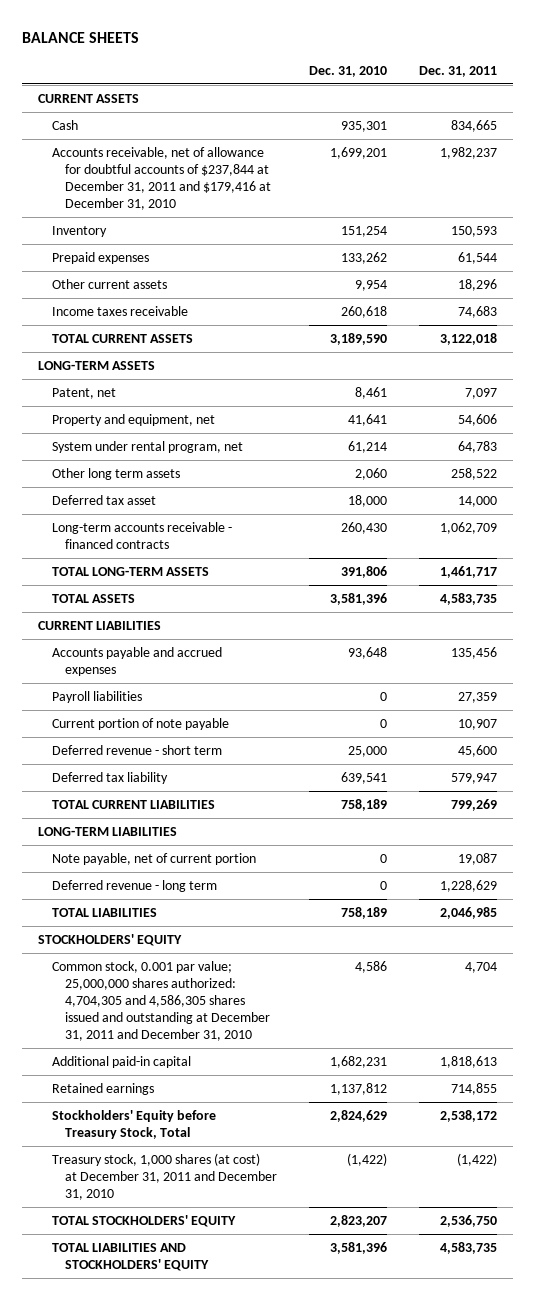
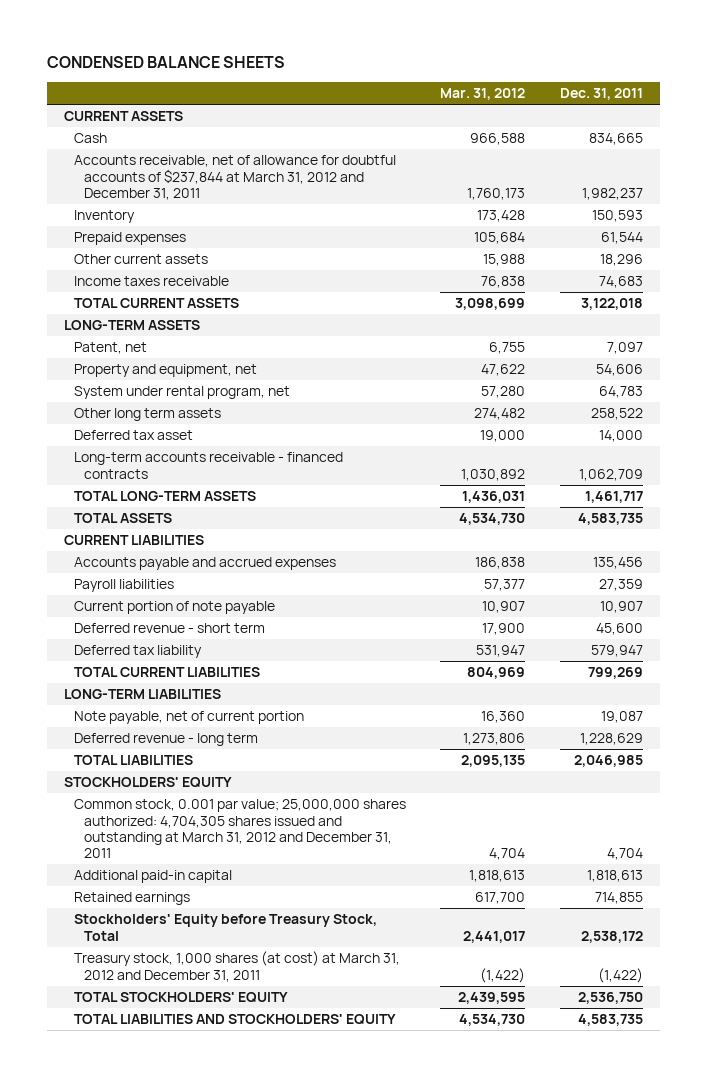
[22,32,140,44] BALANCE SHEETS -> [46,56,285,69] CONDENSED BALANCE SHEETS
[308,65,387,77] Dec. 31, 2010 -> none
none -> [440,88,526,101] Mar. 31, 2012
[51,146,272,210] Accounts receivable, net of allowance for doubtful accounts of $237,844 at December 31, 2011 and $179,416 at December 31, 2010 -> [73,155,396,201] Accounts receivable, net of allowance for doubtful accounts of $237,844 at March 31, 2012 and December 31, 2011
[51,960,271,1041] Common stock, 0.001 par value; 25,000,000 shares authorized: 4,704,305 and 4,586,305 shares issued and outstanding at December 31, 2011 and December 31, 2010 -> [73,799,406,859] Common stock, 0.001 par value; 25,000,000 shares authorized: 4,704,305 shares issued and outstanding at March 31, 2012 and December 31, 2011
[51,1152,278,1200] Treasury stock, 1,000 shares (at cost) at December 31, 2011 and December 31, 2010 -> [73,951,400,982] Treasury stock, 1,000 shares (at cost) at March 31, 2012 and December 31, 2011

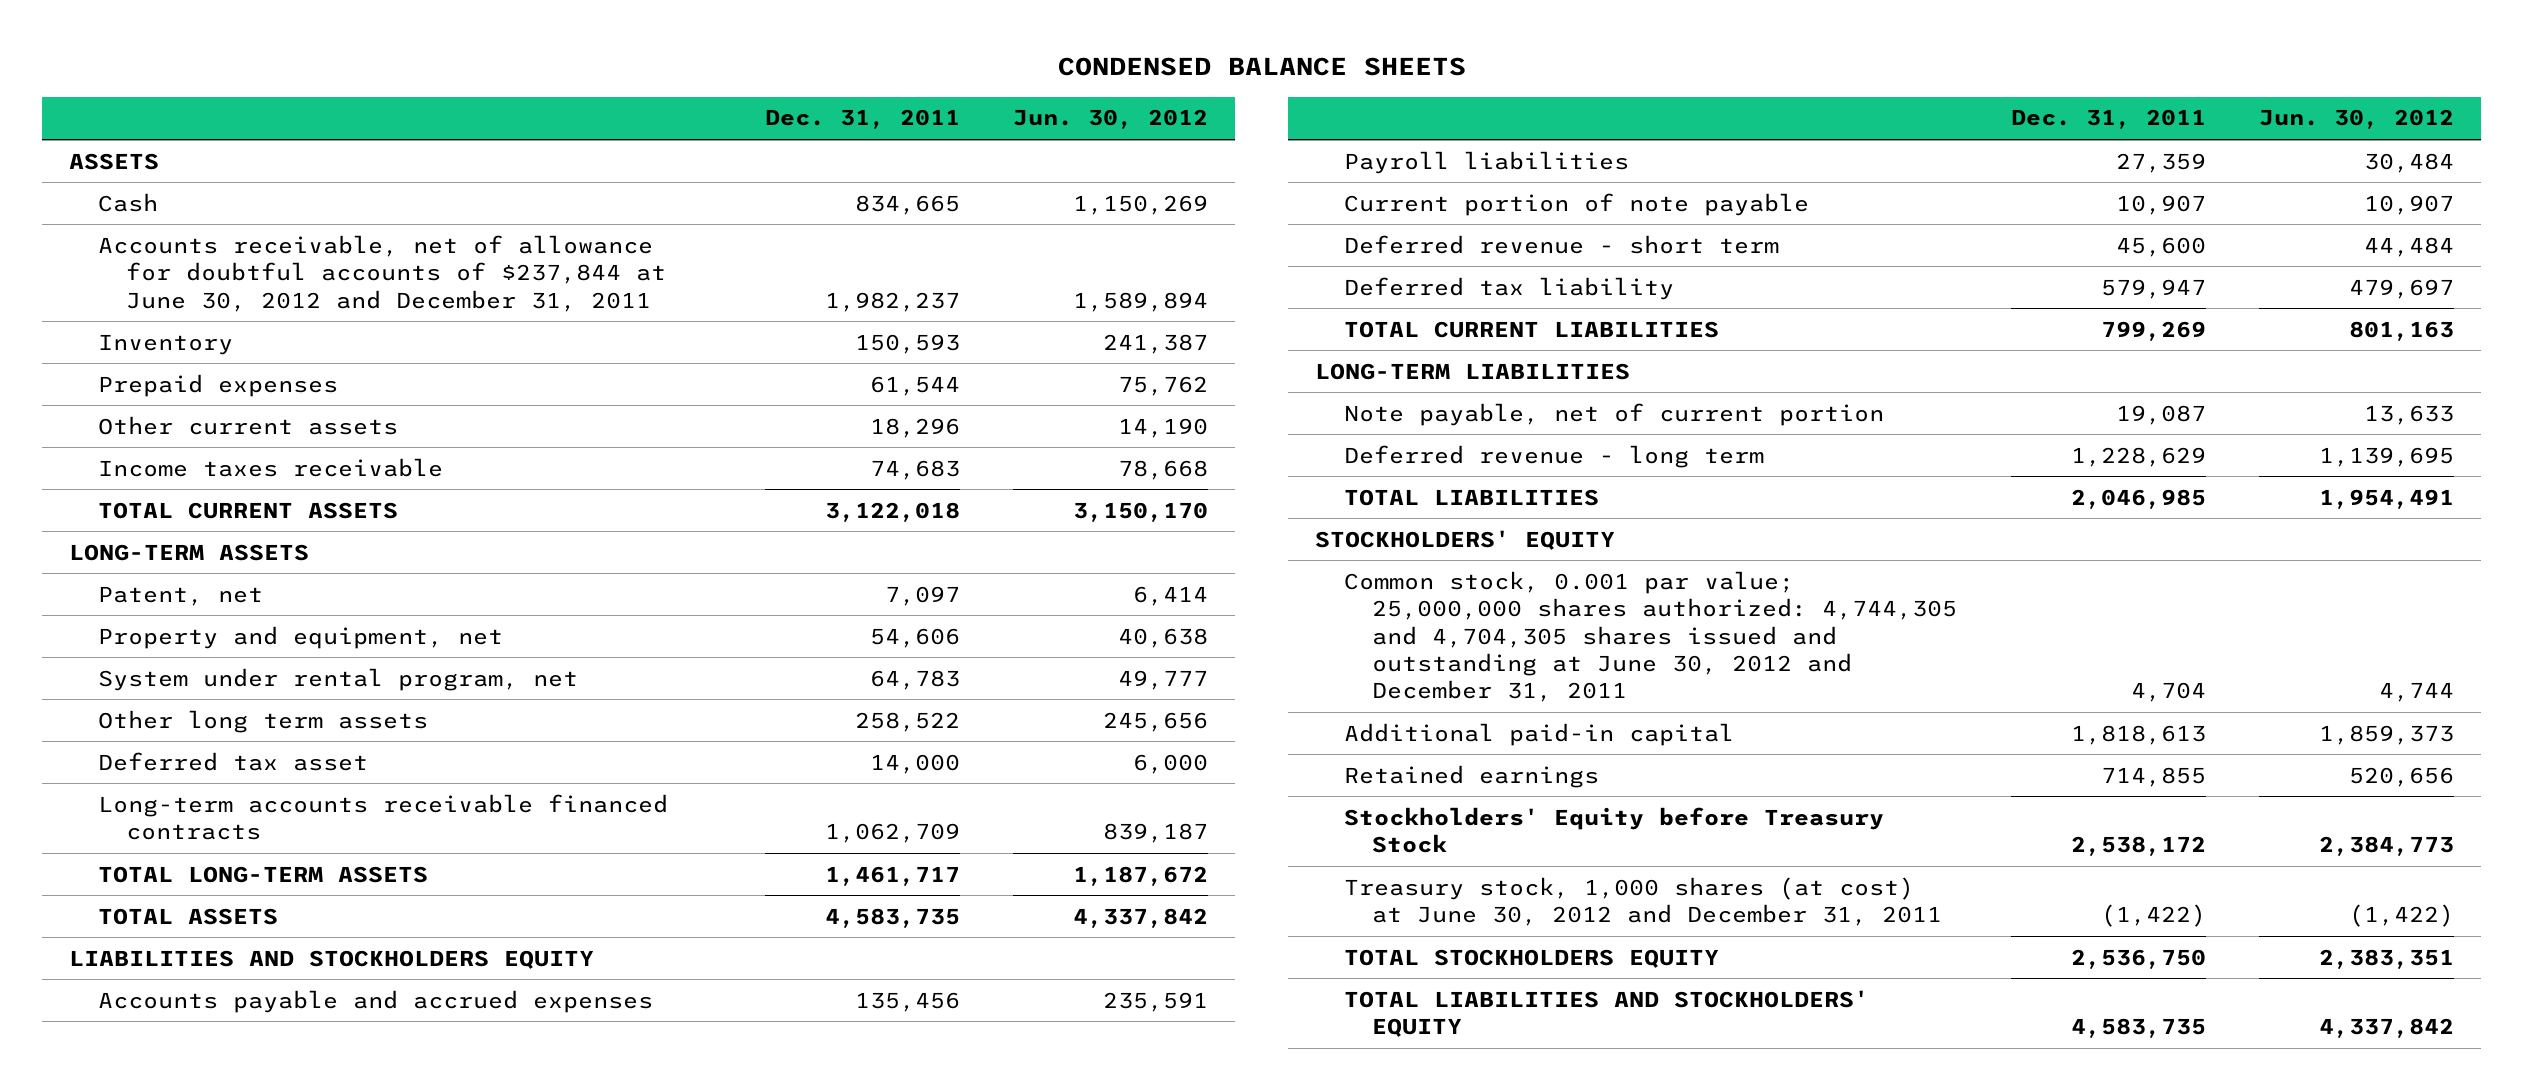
[440,88,526,101] Mar. 31, 2012 -> none
none -> [1013,109,1209,130] Jun. 30, 2012
[63,111,183,122] CURRENT ASSETS -> [69,152,160,170] ASSETS
[73,155,396,201] Accounts receivable, net of allowance for doubtful accounts of $237,844 at March 31, 2012 and December 31, 2011 -> [97,234,667,312] Accounts receivable, net of allowance for doubtful accounts of $237,844 at June 30, 2012 and December 31, 2011
[73,452,343,479] Long-term accounts receivable - financed contracts -> [97,793,668,841] Long-term accounts receivable financed contracts
[63,535,204,546] CURRENT LIABILITIES -> none
none -> [69,949,595,969] LIABILITIES AND STOCKHOLDERS EQUITY
[73,799,406,859] Common stock, 0.001 par value; 25,000,000 shares authorized: 4,704,305 shares issued and outstanding at March 31, 2012 and December 31, 2011 -> [1343,570,1958,703] Common stock, 0.001 par value; 25,000,000 shares authorized: 4,744,305 and 4,704,305 shares issued and outstanding at June 30, 2012 and December 31, 2011
[73,914,377,941] Stockholders' Equity before Treasury Stock, Total -> [1343,806,1884,854] Stockholders' Equity before Treasury Stock
[73,951,400,982] Treasury stock, 1,000 shares (at cost) at March 31, 2012 and December 31, 2011 -> [1343,876,1943,927] Treasury stock, 1,000 shares (at cost) at June 30, 2012 and December 31, 2011
[73,992,288,1004] TOTAL STOCKHOLDERS' EQUITY -> [1343,948,1719,968] TOTAL STOCKHOLDERS EQUITY

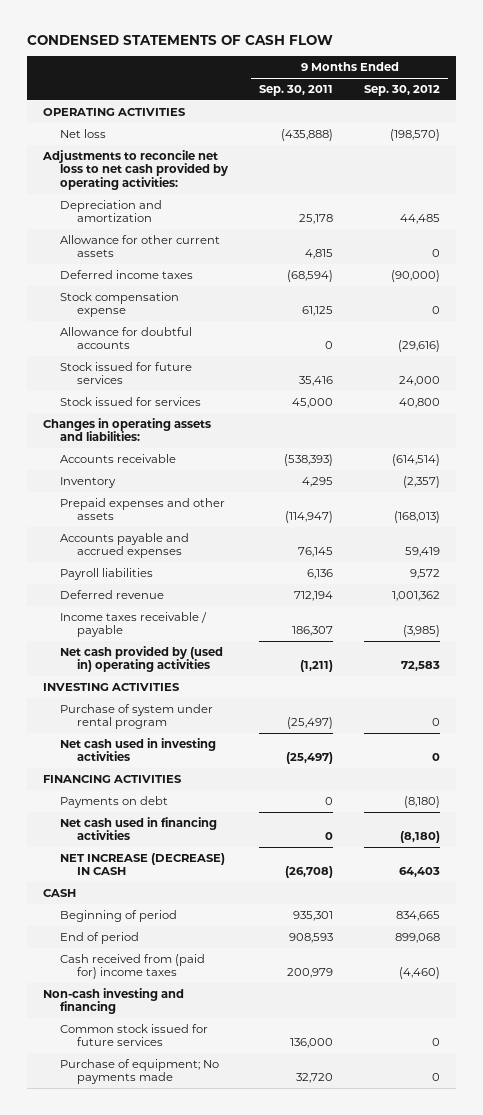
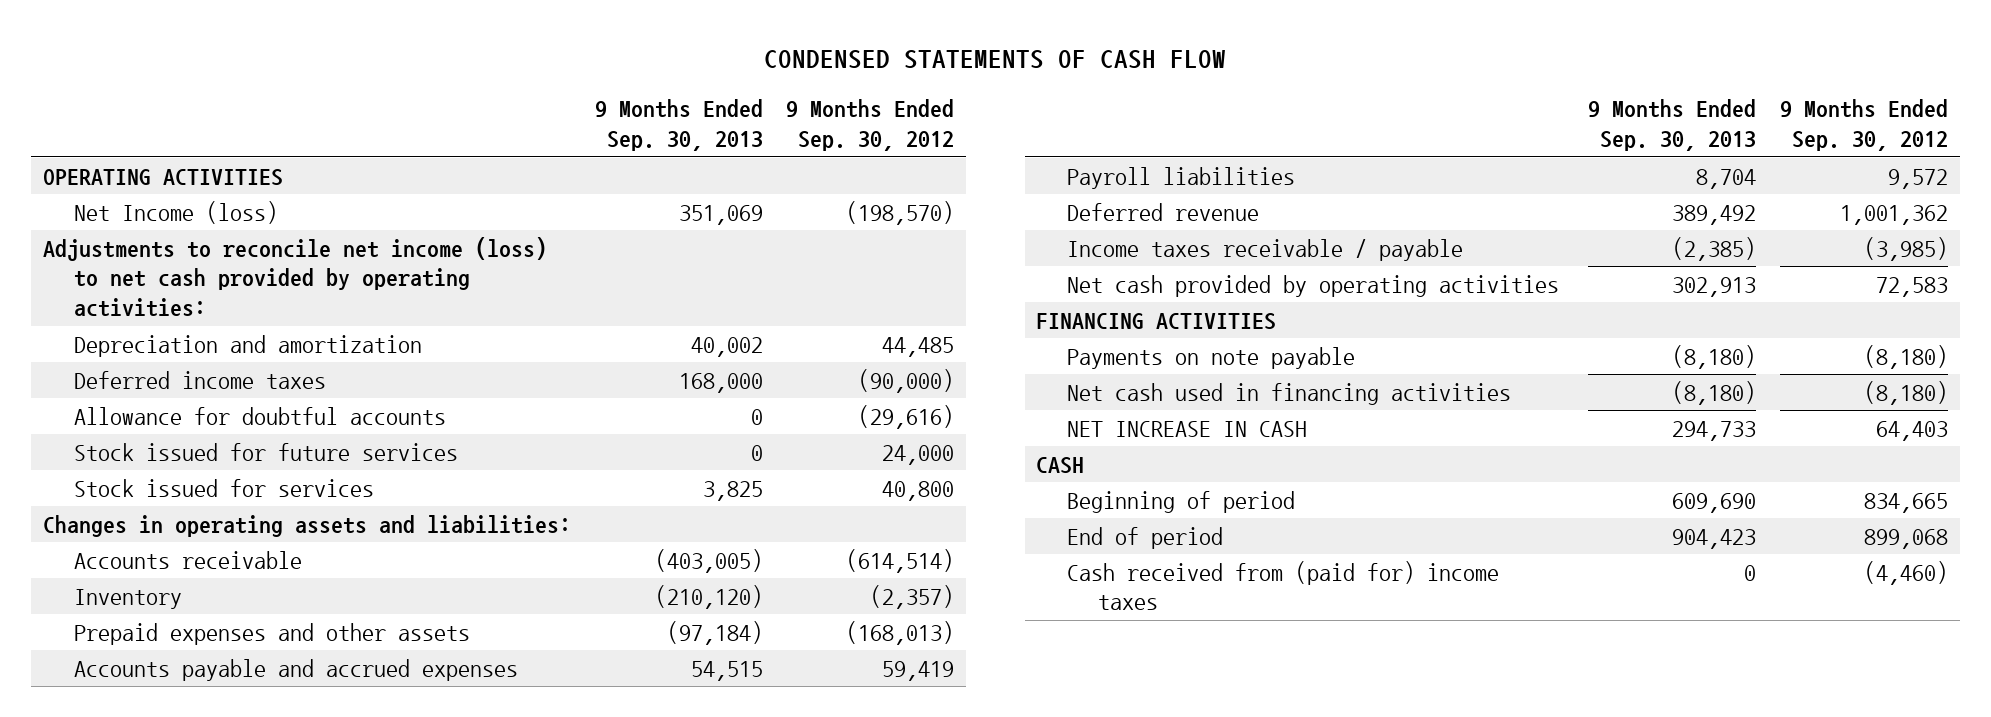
[259,85,334,97] Sep. 30, 2011 -> none
none -> [594,99,763,151] 9 Months Ended Sep. 30, 2013
[59,128,106,138] Net loss -> [73,200,278,224] Net Income (loss)
[41,149,228,190] Adjustments to reconcile net loss to net cash provided by operating activities: -> [42,236,547,317] Adjustments to reconcile net income (loss) to net cash provided by operating activities:
[59,234,220,258] Allowance for other current assets -> none
[59,291,179,318] Stock compensation expense -> none
[42,682,180,691] INVESTING ACTIVITIES -> none
[59,703,213,730] Purchase of system under rental program -> none
[59,737,216,762] Net cash used in investing activities -> none
[59,645,223,673] Net cash provided by (used in) operating activities -> [1067,274,1560,297] Net cash provided by operating activities
[59,795,168,808] Payments on debt -> [1067,346,1356,369] Payments on note payable
[59,852,225,876] NET INCREASE (DECREASE) IN CASH -> [1067,420,1308,437] NET INCREASE IN CASH
[42,987,184,1015] Non-cash investing and financing -> none
[59,1023,208,1047] Common stock issued for future services -> none
[59,1058,219,1085] Purchase of equipment; No payments made -> none

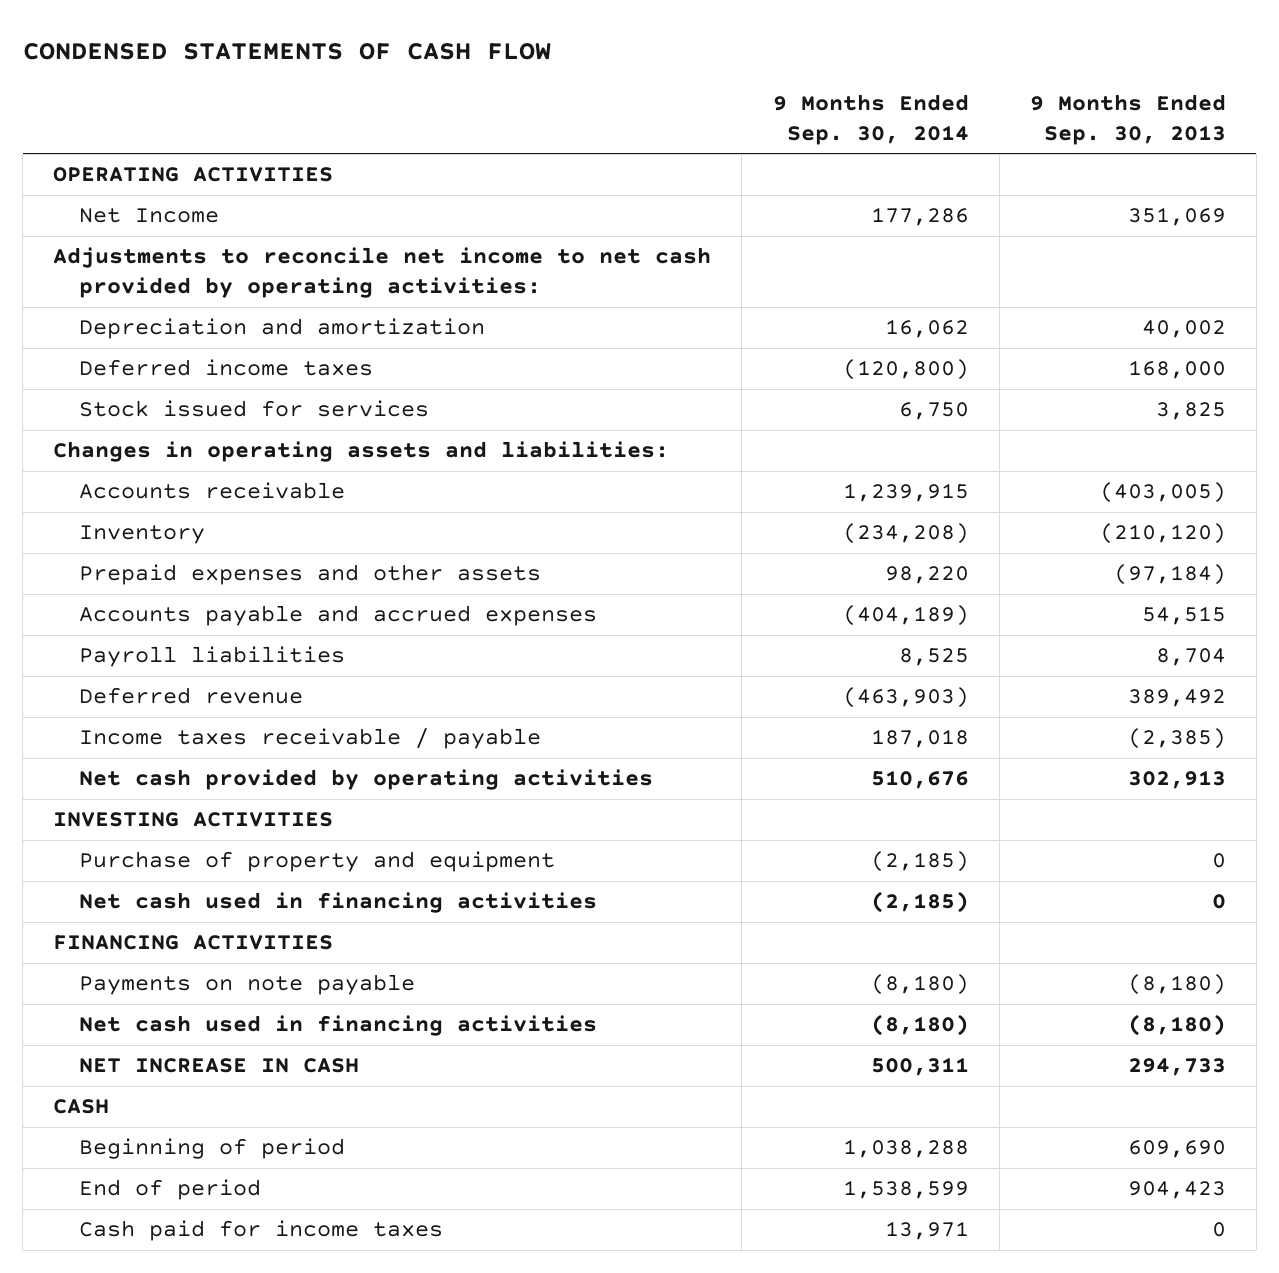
[786,99,955,151] 9 Months Ended Sep. 30, 2012 -> none
none -> [772,94,969,145] 9 Months Ended Sep. 30, 2014
[73,200,278,224] Net Income (loss) -> [78,208,219,224] Net Income
[42,236,547,317] Adjustments to reconcile net income (loss) to net cash provided by operating activities: -> [53,247,712,299] Adjustments to reconcile net income to net cash provided by operating activities:
[73,406,446,425] Allowance for doubtful accounts -> none
[73,442,458,461] Stock issued for future services -> none
none -> [53,812,334,828] INVESTING ACTIVITIES
none -> [78,851,555,873] Purchase of property and equipment
none -> [78,892,597,914] Net cash used in financing activities
[1067,560,1500,611] Cash received from (paid for) income taxes -> [78,1220,443,1242] Cash paid for income taxes

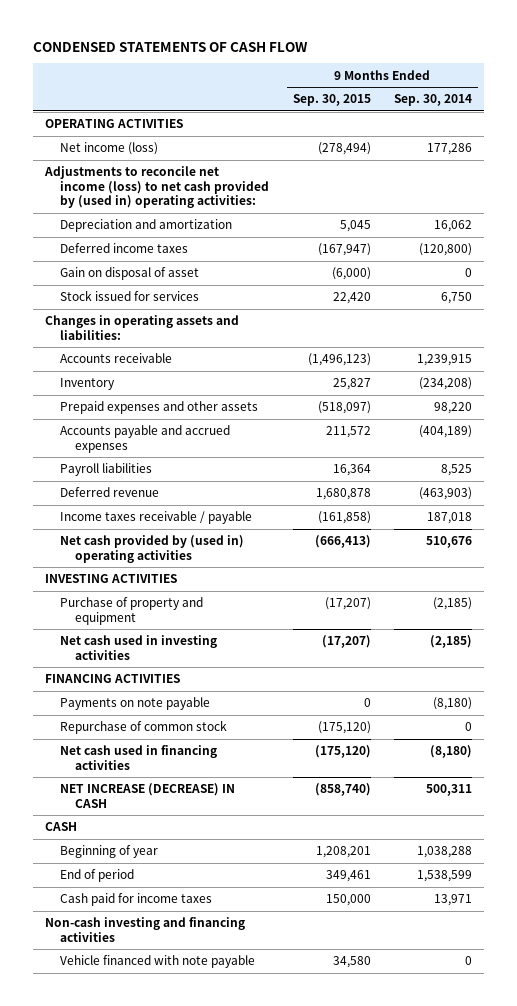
[1029,94,1226,145] 9 Months Ended Sep. 30, 2013 -> none
none -> [292,94,371,107] Sep. 30, 2015
[78,208,219,224] Net Income -> [60,142,159,156] Net income (loss)
[53,247,712,299] Adjustments to reconcile net income to net cash provided by operating activities: -> [44,166,270,209] Adjustments to reconcile net income (loss) to net cash provided by (used in) operating activities:
none -> [60,267,200,281] Gain on disposal of asset
[78,769,653,791] Net cash provided by operating activities -> [60,535,245,563] Net cash provided by (used in) operating activities
[78,892,597,914] Net cash used in financing activities -> [60,635,218,660] Net cash used in investing activities
none -> [60,720,228,735] Repurchase of common stock
[78,1058,359,1074] NET INCREASE IN CASH -> [60,783,236,808] NET INCREASE (DECREASE) IN CASH
[78,1138,345,1160] Beginning of period -> [60,845,159,859] Beginning of year
none -> [45,917,246,942] Non-cash investing and financing activities
none -> [60,955,256,969] Vehicle financed with note payable

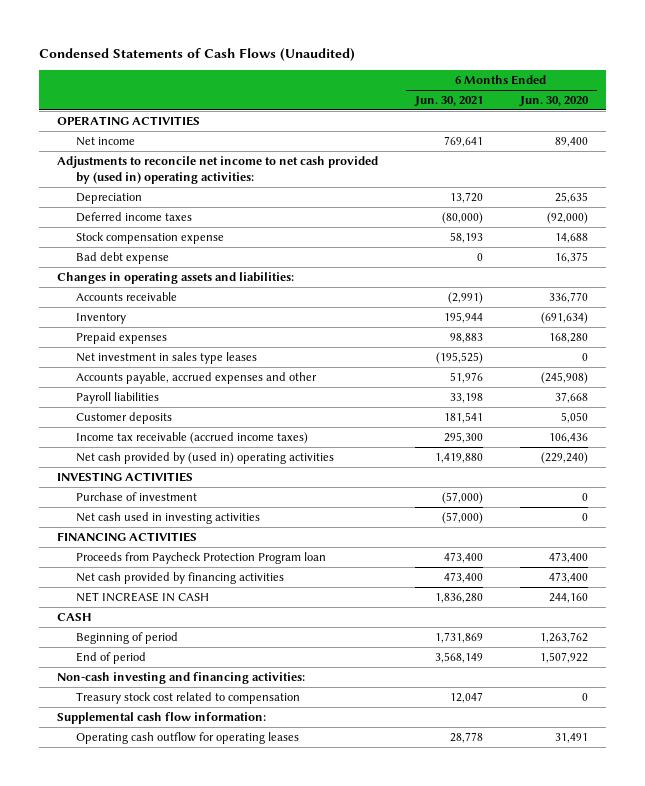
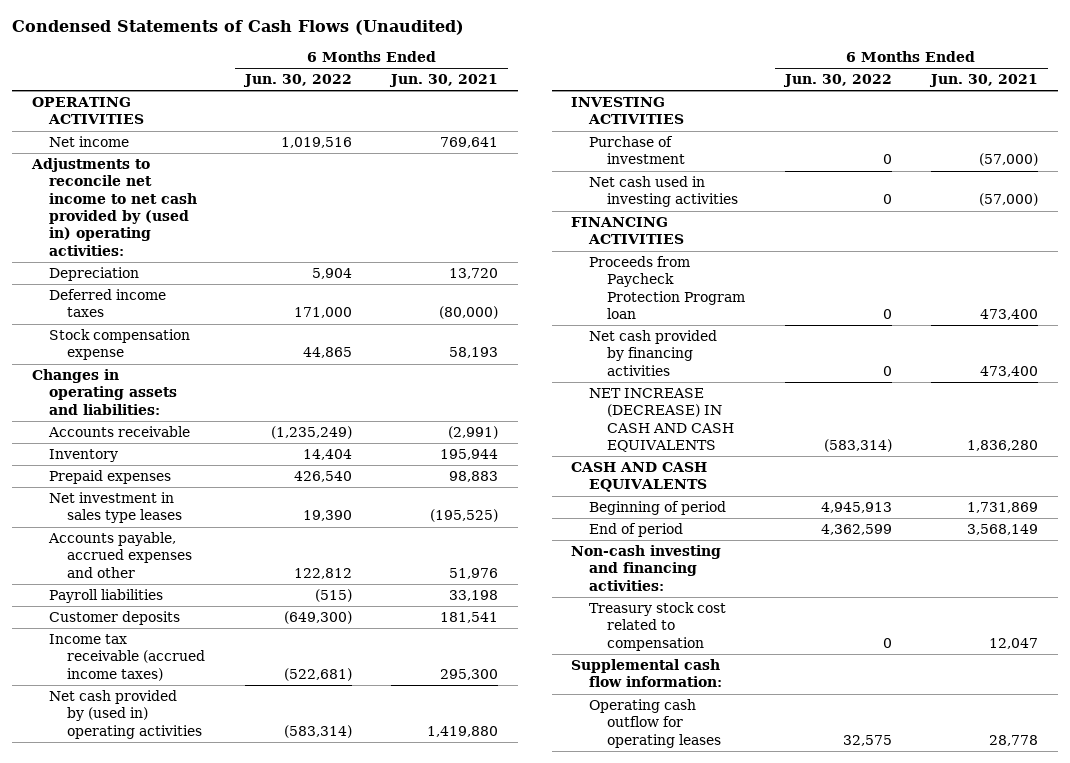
[518,95,589,107] Jun. 30, 2020 -> none
none -> [242,74,352,88] Jun. 30, 2022
[75,251,169,264] Bad debt expense -> none
[75,591,209,602] NET INCREASE IN CASH -> [589,388,735,452] NET INCREASE (DECREASE) IN CASH AND CASH EQUIVALENTS
[57,612,93,621] CASH -> [571,462,708,493] CASH AND CASH EQUIVALENTS

